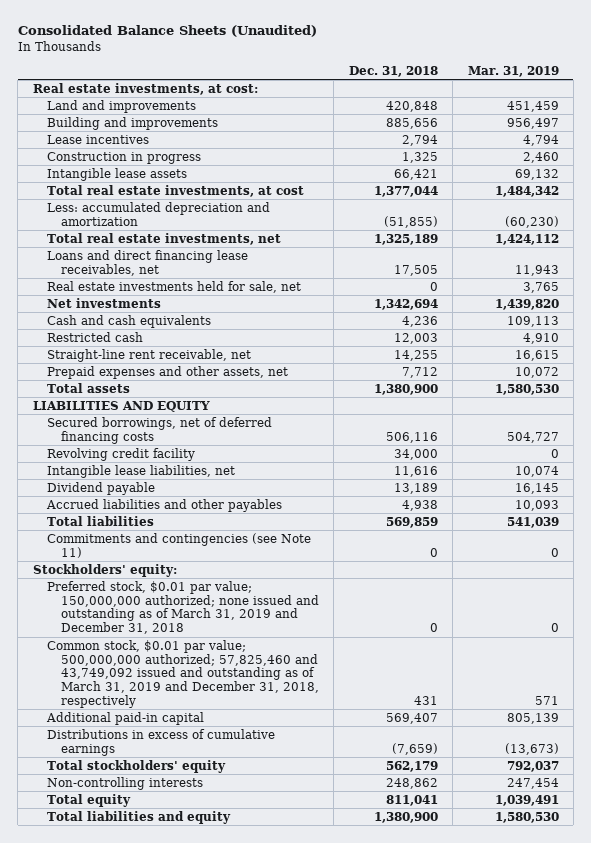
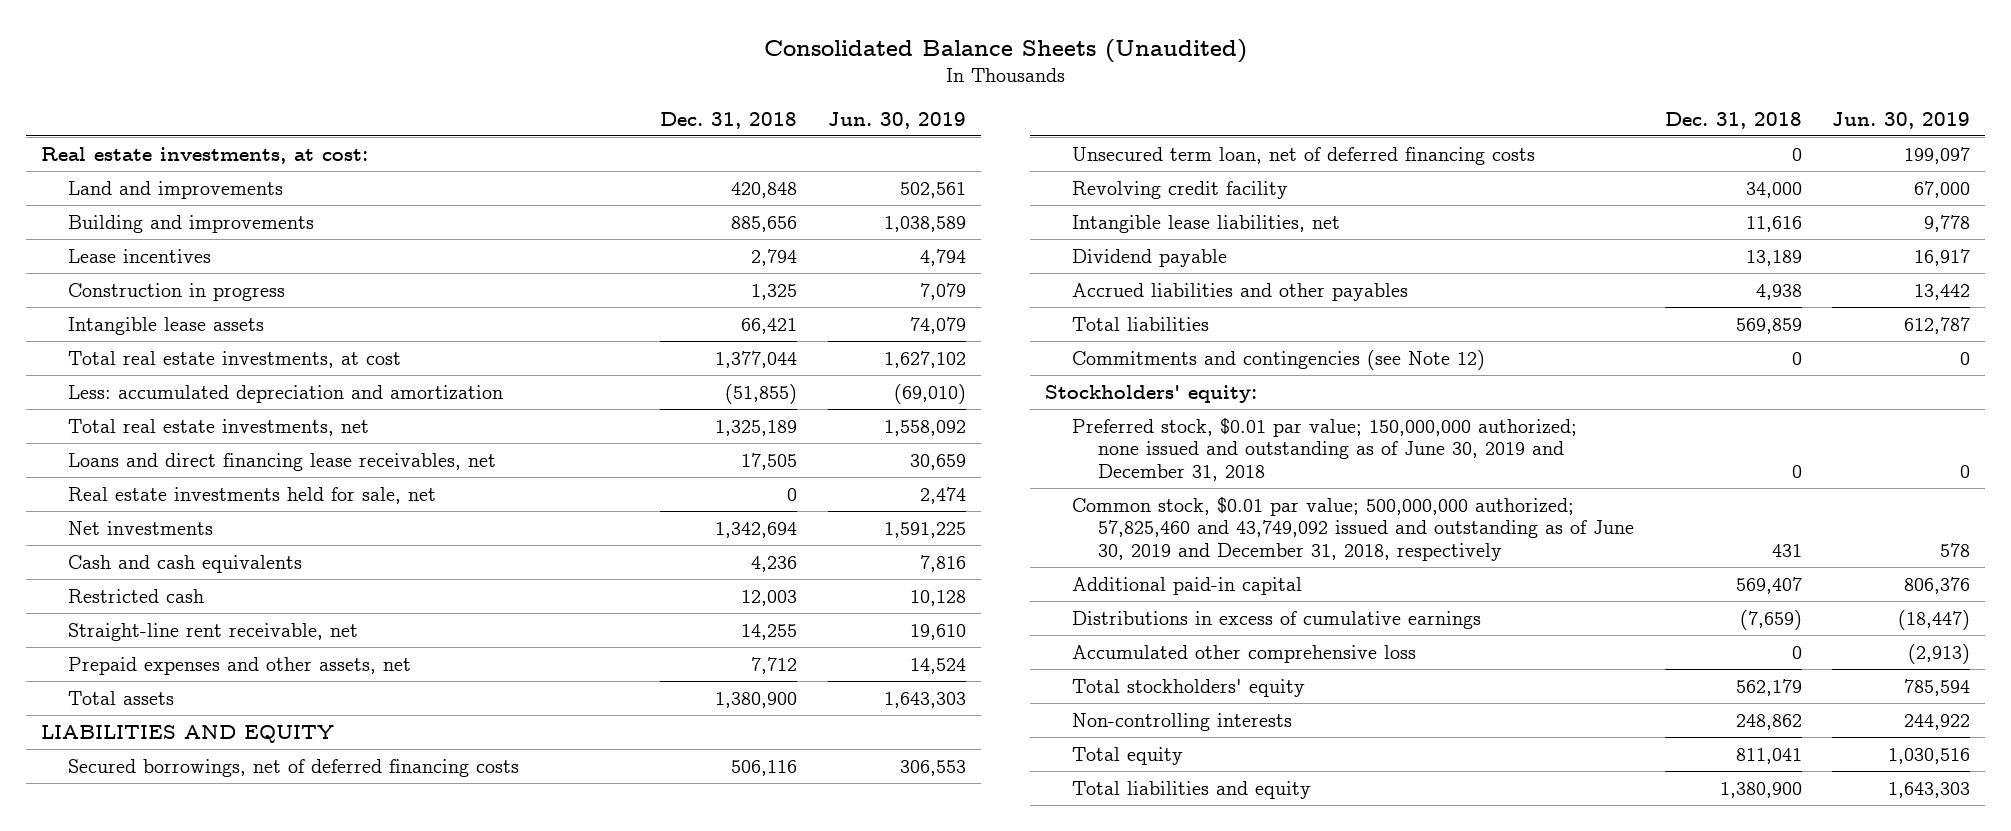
[467,66,559,78] Mar. 31, 2019 -> none
none -> [827,111,966,129] Jun. 30, 2019
none -> [1071,146,1535,165] Unsecured term loan, net of deferred financing costs
[46,532,311,558] Commitments and contingencies (see Note 11) -> [1071,349,1485,370] Commitments and contingencies (see Note 12)
[46,580,319,635] Preferred stock, $0.01 par value; 150,000,000 authorized; none issued and outstanding as of March 31, 2019 and December 31, 2018 -> [1071,417,1577,481] Preferred stock, $0.01 par value; 150,000,000 authorized; none issued and outstanding as of June 30, 2019 and December 31, 2018
[46,639,319,708] Common stock, $0.01 par value; 500,000,000 authorized; 57,825,460 and 43,749,092 issued and outstanding as of March 31, 2019 and December 31, 2018, respectively -> [1071,496,1635,561] Common stock, $0.01 par value; 500,000,000 authorized; 57,825,460 and 43,749,092 issued and outstanding as of June 30, 2019 and December 31, 2018, respectively
none -> [1071,644,1416,663] Accumulated other comprehensive loss

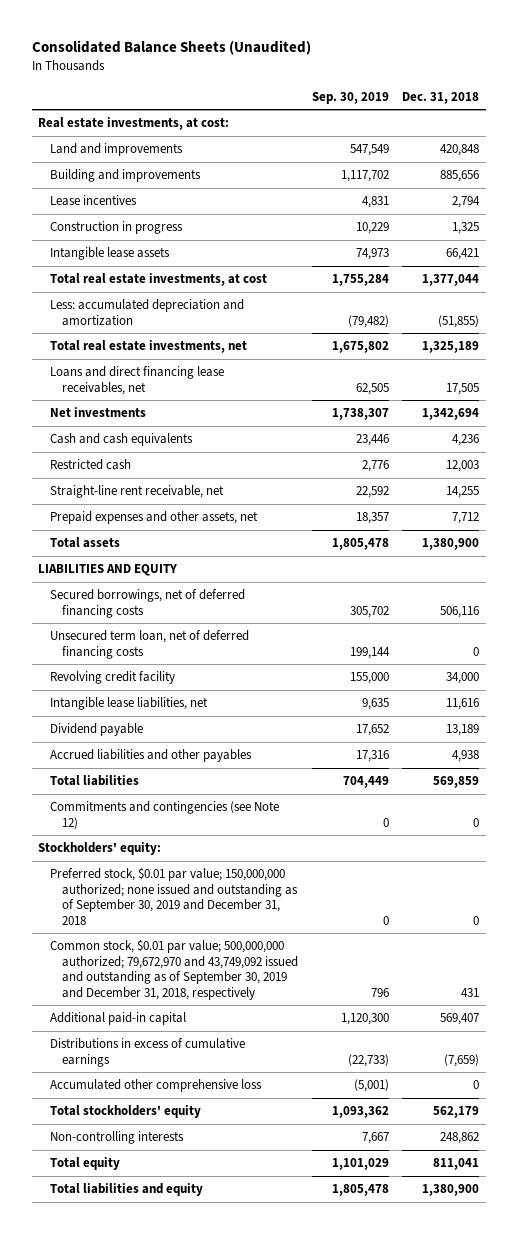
[827,111,966,129] Jun. 30, 2019 -> none
none -> [311,91,389,104] Sep. 30, 2019
[67,486,436,504] Real estate investments held for sale, net -> none
[1071,417,1577,481] Preferred stock, $0.01 par value; 150,000,000 authorized; none issued and outstanding as of June 30, 2019 and December 31, 2018 -> [50,867,299,925] Preferred stock, $0.01 par value; 150,000,000 authorized; none issued and outstanding as of September 30, 2019 and December 31, 2018
[1071,496,1635,561] Common stock, $0.01 par value; 500,000,000 authorized; 57,825,460 and 43,749,092 issued and outstanding as of June 30, 2019 and December 31, 2018, respectively -> [50,939,299,1000] Common stock, $0.01 par value; 500,000,000 authorized; 79,672,970 and 43,749,092 issued and outstanding as of September 30, 2019 and December 31, 2018, respectively

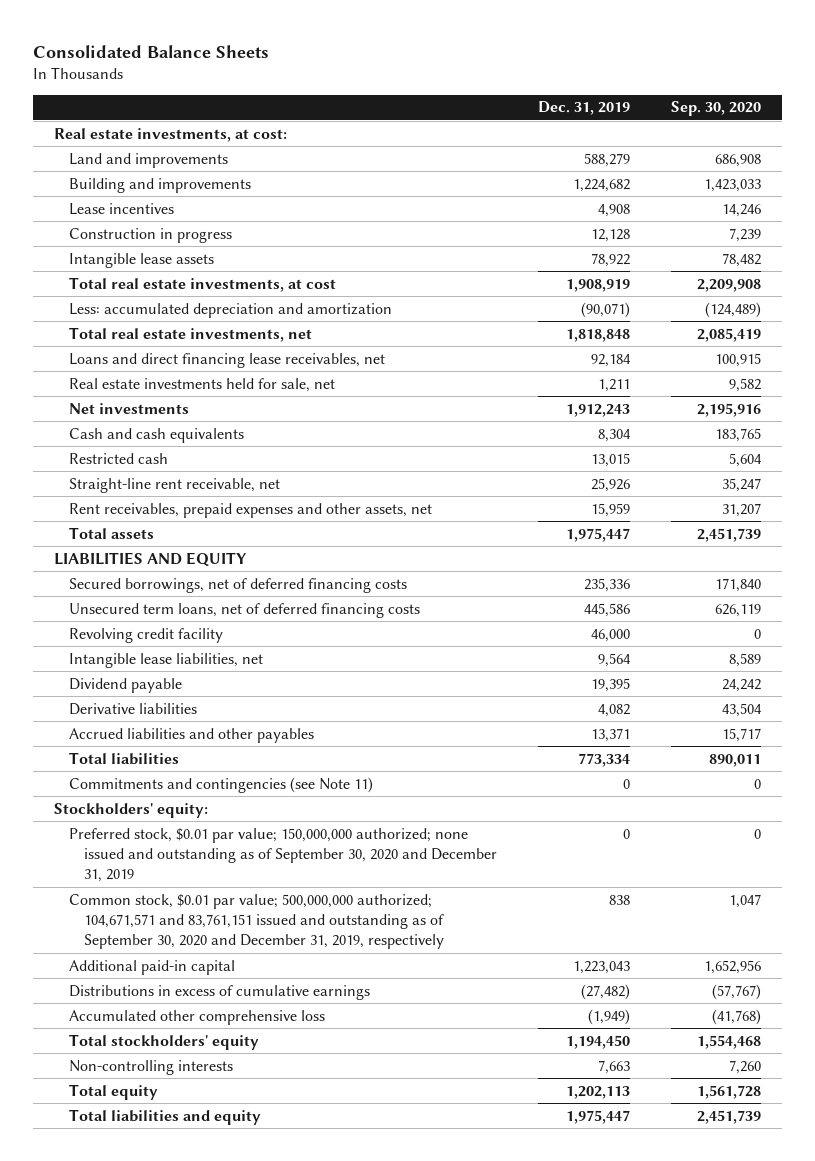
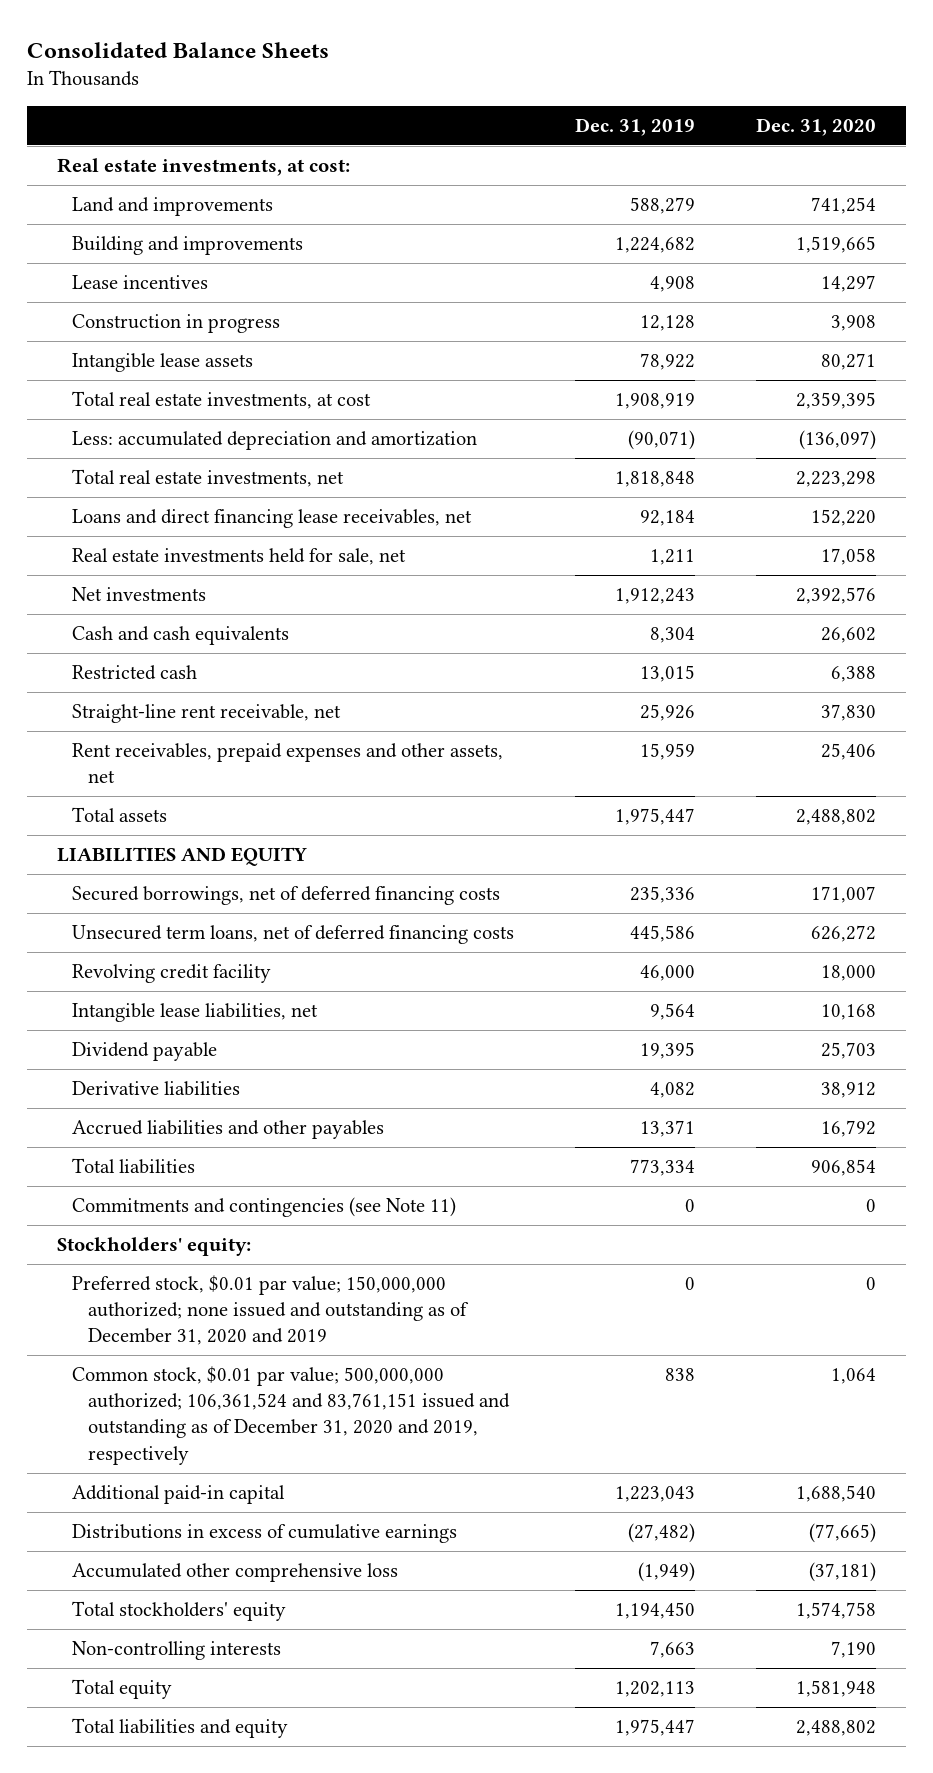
[671,101,762,117] Sep. 30, 2020 -> none
none -> [755,117,876,136] Dec. 31, 2020
[68,827,497,883] Preferred stock, $0.01 par value; 150,000,000 authorized; none issued and outstanding as of September 30, 2020 and December 31, 2019 -> [72,1275,469,1346] Preferred stock, $0.01 par value; 150,000,000 authorized; none issued and outstanding as of December 31, 2020 and 2019
[68,893,444,950] Common stock, $0.01 par value; 500,000,000 authorized; 104,671,571 and 83,761,151 issued and outstanding as of September 30, 2020 and December 31, 2019, respectively -> [72,1366,510,1465] Common stock, $0.01 par value; 500,000,000 authorized; 106,361,524 and 83,761,151 issued and outstanding as of December 31, 2020 and 2019, respectively

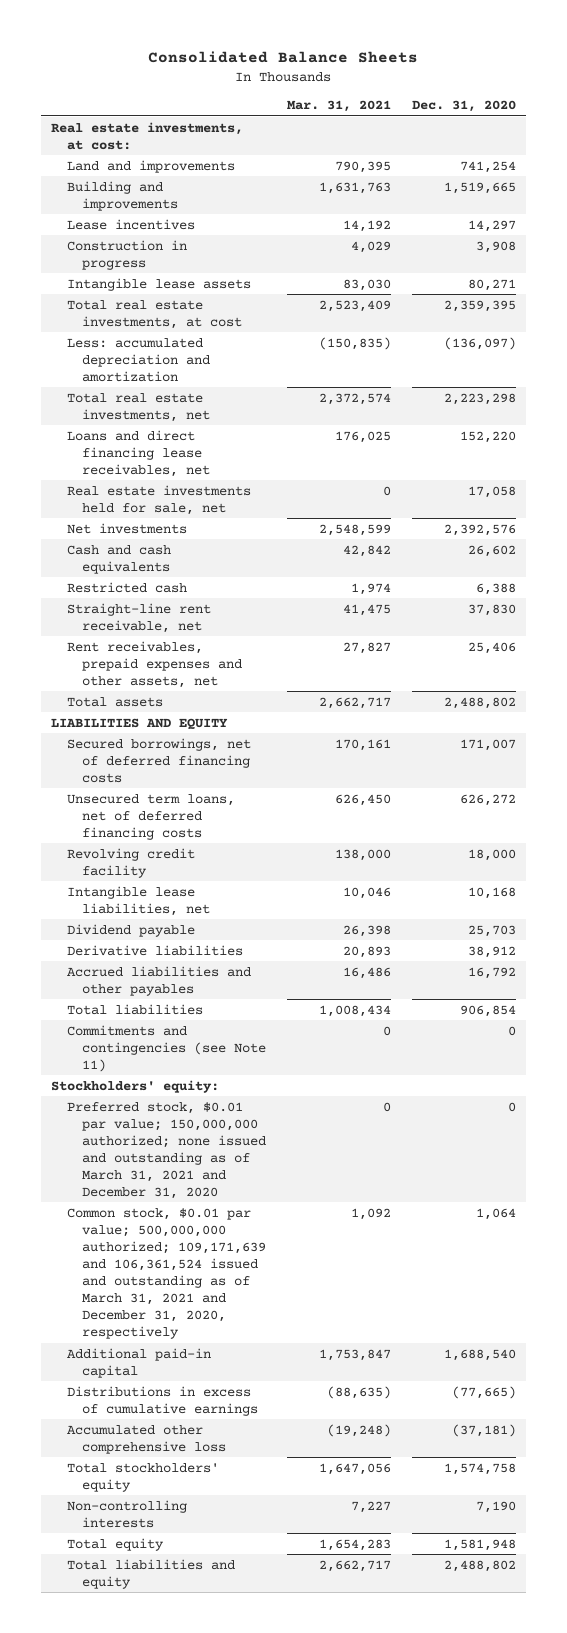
[575,117,696,136] Dec. 31, 2019 -> none
none -> [286,100,391,113] Mar. 31, 2021
[72,1275,469,1346] Preferred stock, $0.01 par value; 150,000,000 authorized; none issued and outstanding as of December 31, 2020 and 2019 -> [66,1101,267,1199] Preferred stock, $0.01 par value; 150,000,000 authorized; none issued and outstanding as of March 31, 2021 and December 31, 2020
[72,1366,510,1465] Common stock, $0.01 par value; 500,000,000 authorized; 106,361,524 and 83,761,151 issued and outstanding as of December 31, 2020 and 2019, respectively -> [66,1207,267,1340] Common stock, $0.01 par value; 500,000,000 authorized; 109,171,639 and 106,361,524 issued and outstanding as of March 31, 2021 and December 31, 2020, respectively

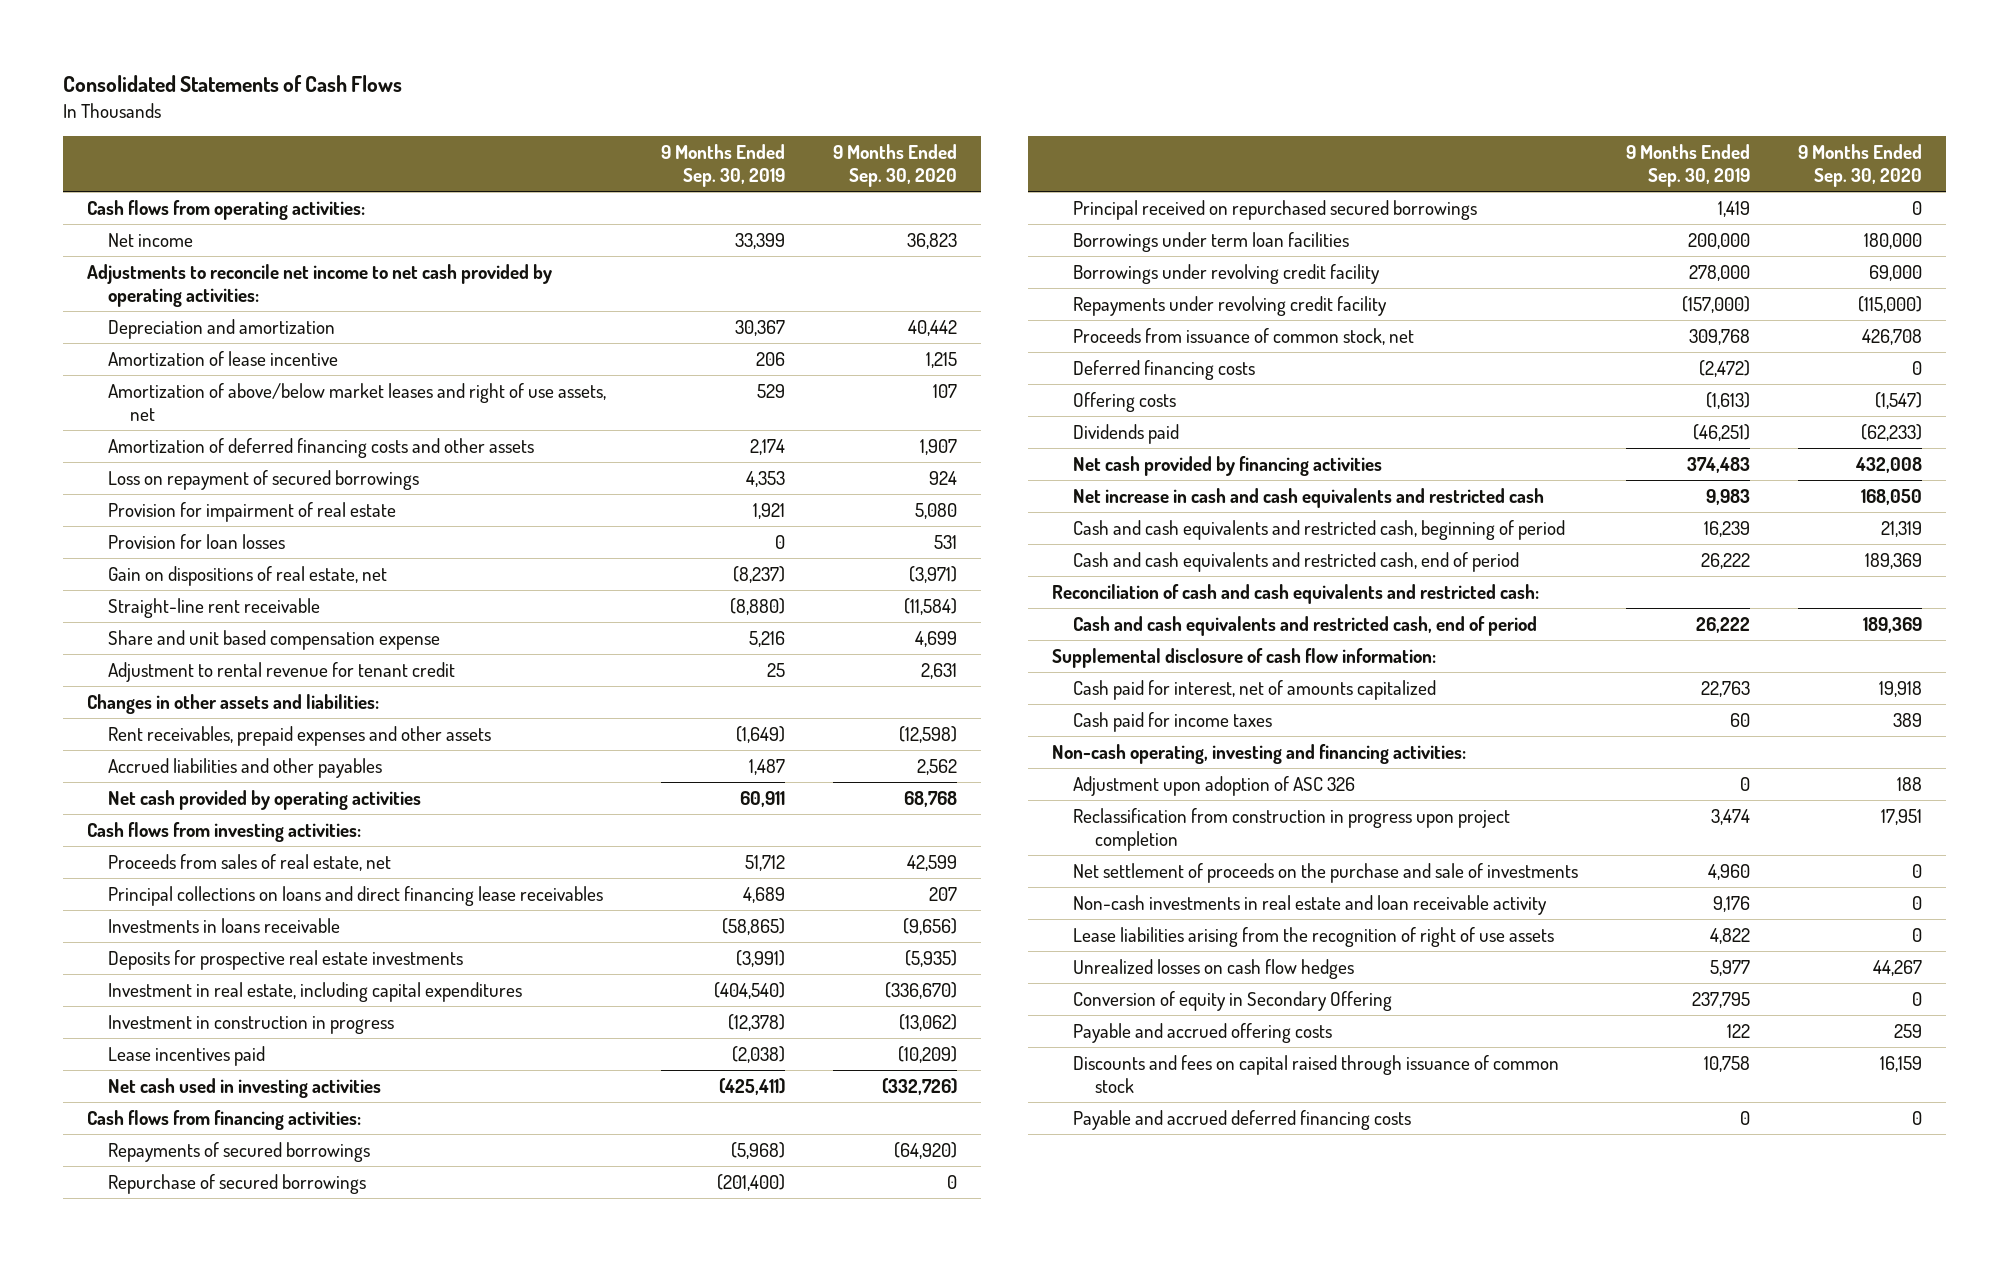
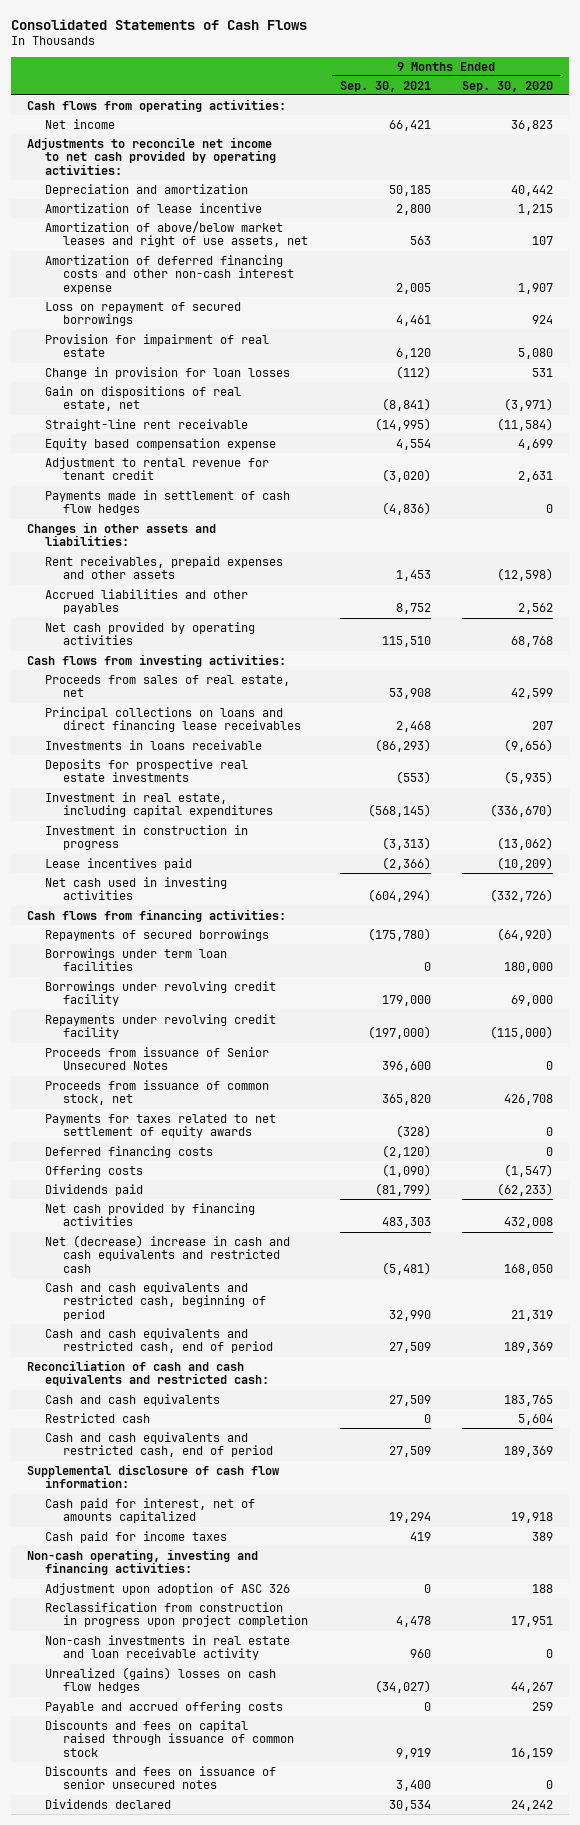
[661,144,786,188] 9 Months Ended Sep. 30, 2019 -> none
none -> [339,80,431,92] Sep. 30, 2021
[108,437,535,458] Amortization of deferred financing costs and other assets -> [45,254,295,295] Amortization of deferred financing costs and other non-cash interest expense
[108,533,286,549] Provision for loan losses -> [45,366,291,379] Change in provision for loan losses
[108,629,441,650] Share and unit based compensation expense -> [45,437,277,450] Equity based compensation expense
none -> [45,489,291,516] Payments made in settlement of cash flow hedges
[108,1173,367,1194] Repurchase of secured borrowings -> none
[1073,199,1478,220] Principal received on repurchased secured borrowings -> none
none -> [45,1046,270,1071] Proceeds from issuance of Senior Unsecured Notes
none -> [45,1113,277,1139] Payments for taxes related to net settlement of equity awards
[1073,487,1545,508] Net increase in cash and cash equivalents and restricted cash -> [45,1234,291,1274] Net (decrease) increase in cash and cash equivalents and restricted cash
none -> [45,1393,221,1406] Cash and cash equivalents
none -> [45,1412,151,1423] Restricted cash
[1073,862,1579,883] Net settlement of proceeds on the purchase and sale of investments -> none
[1073,926,1555,947] Lease liabilities arising from the recognition of right of use assets -> none
[1073,990,1393,1011] Conversion of equity in Secondary Offering -> none
[1073,958,1355,979] Unrealized losses on cash flow hedges -> [45,1666,277,1694] Unrealized (gains) losses on cash flow hedges
[1073,1109,1412,1130] Payable and accrued deferred financing costs -> none
none -> [45,1765,277,1790] Discounts and fees on issuance of senior unsecured notes
none -> [45,1798,172,1809] Dividends declared

